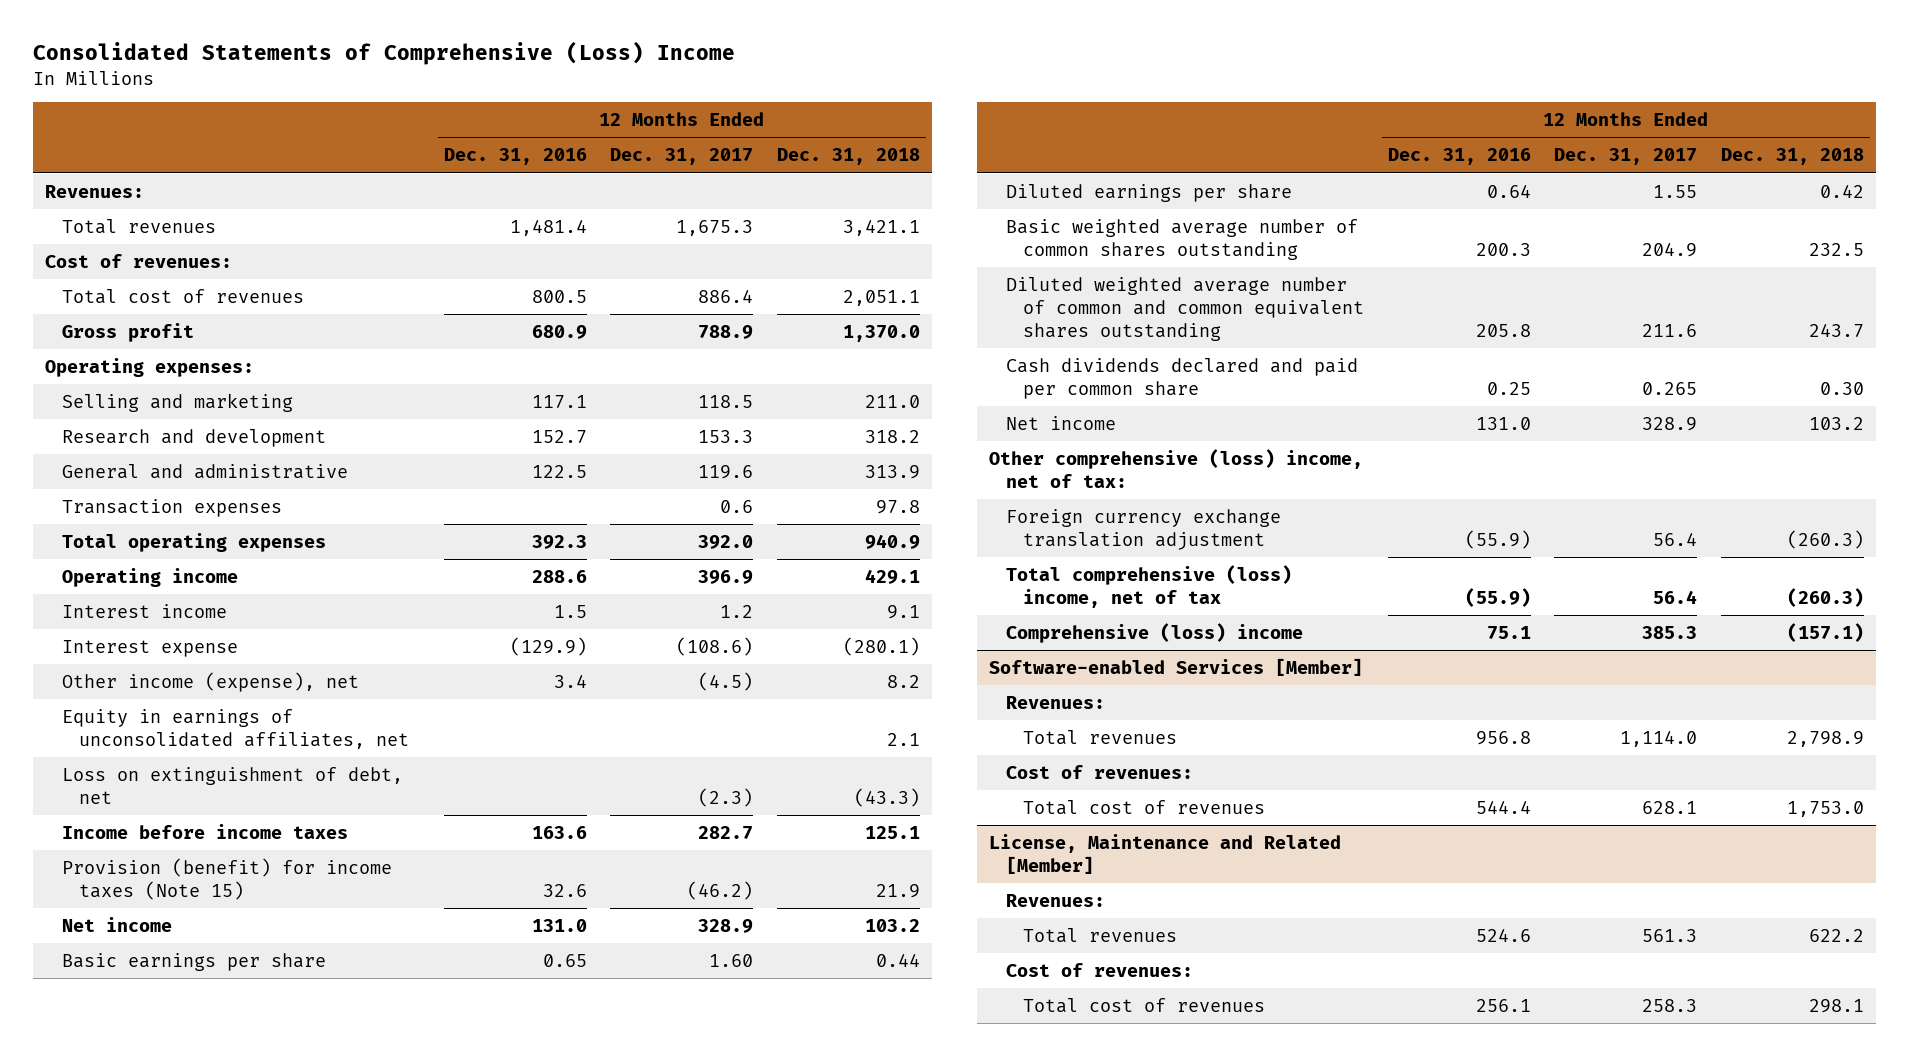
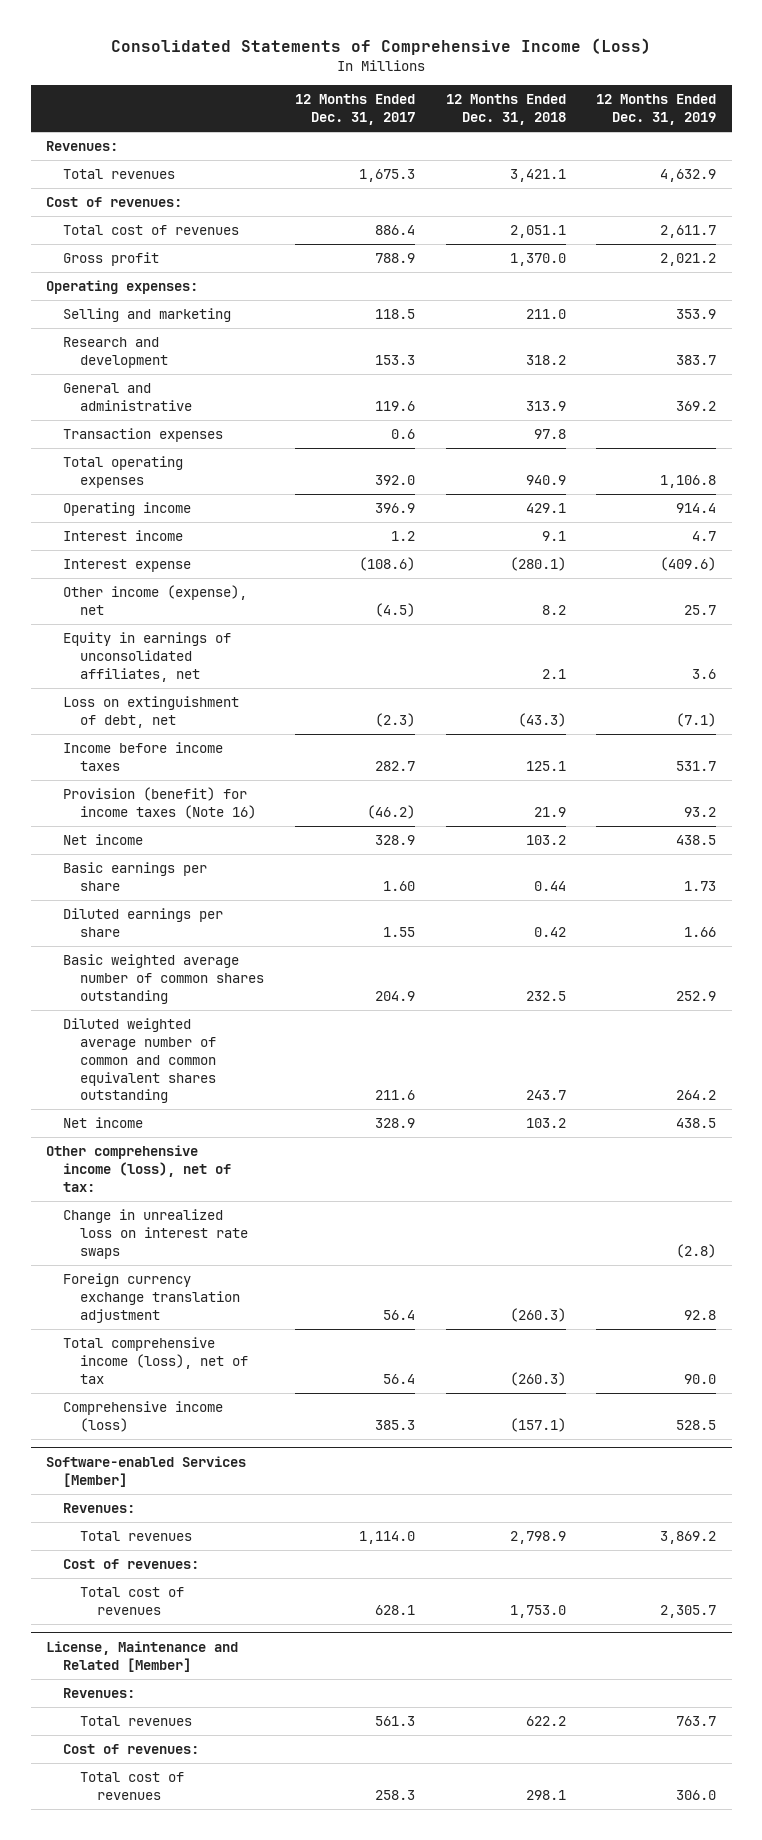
[32,41,735,66] Consolidated Statements of Comprehensive (Loss) Income -> [111,38,652,56] Consolidated Statements of Comprehensive Income (Loss)
[443,148,587,166] Dec. 31, 2016 -> none
none -> [596,94,717,126] 12 Months Ended Dec. 31, 2019
[61,857,392,900] Provision (benefit) for income taxes (Note 15) -> [63,787,257,819] Provision (benefit) for income taxes (Note 16)
[1005,357,1358,399] Cash dividends declared and paid per common share -> none
[988,448,1363,488] Other comprehensive (loss) income, net of tax: -> [45,1145,232,1192] Other comprehensive income (loss), net of tax:
none -> [63,1209,249,1259] Change in unrealized loss on interest rate swaps
[1005,564,1292,608] Total comprehensive (loss) income, net of tax -> [63,1337,249,1384] Total comprehensive income (loss), net of tax
[1005,622,1303,643] Comprehensive (loss) income -> [63,1401,224,1432] Comprehensive income (loss)

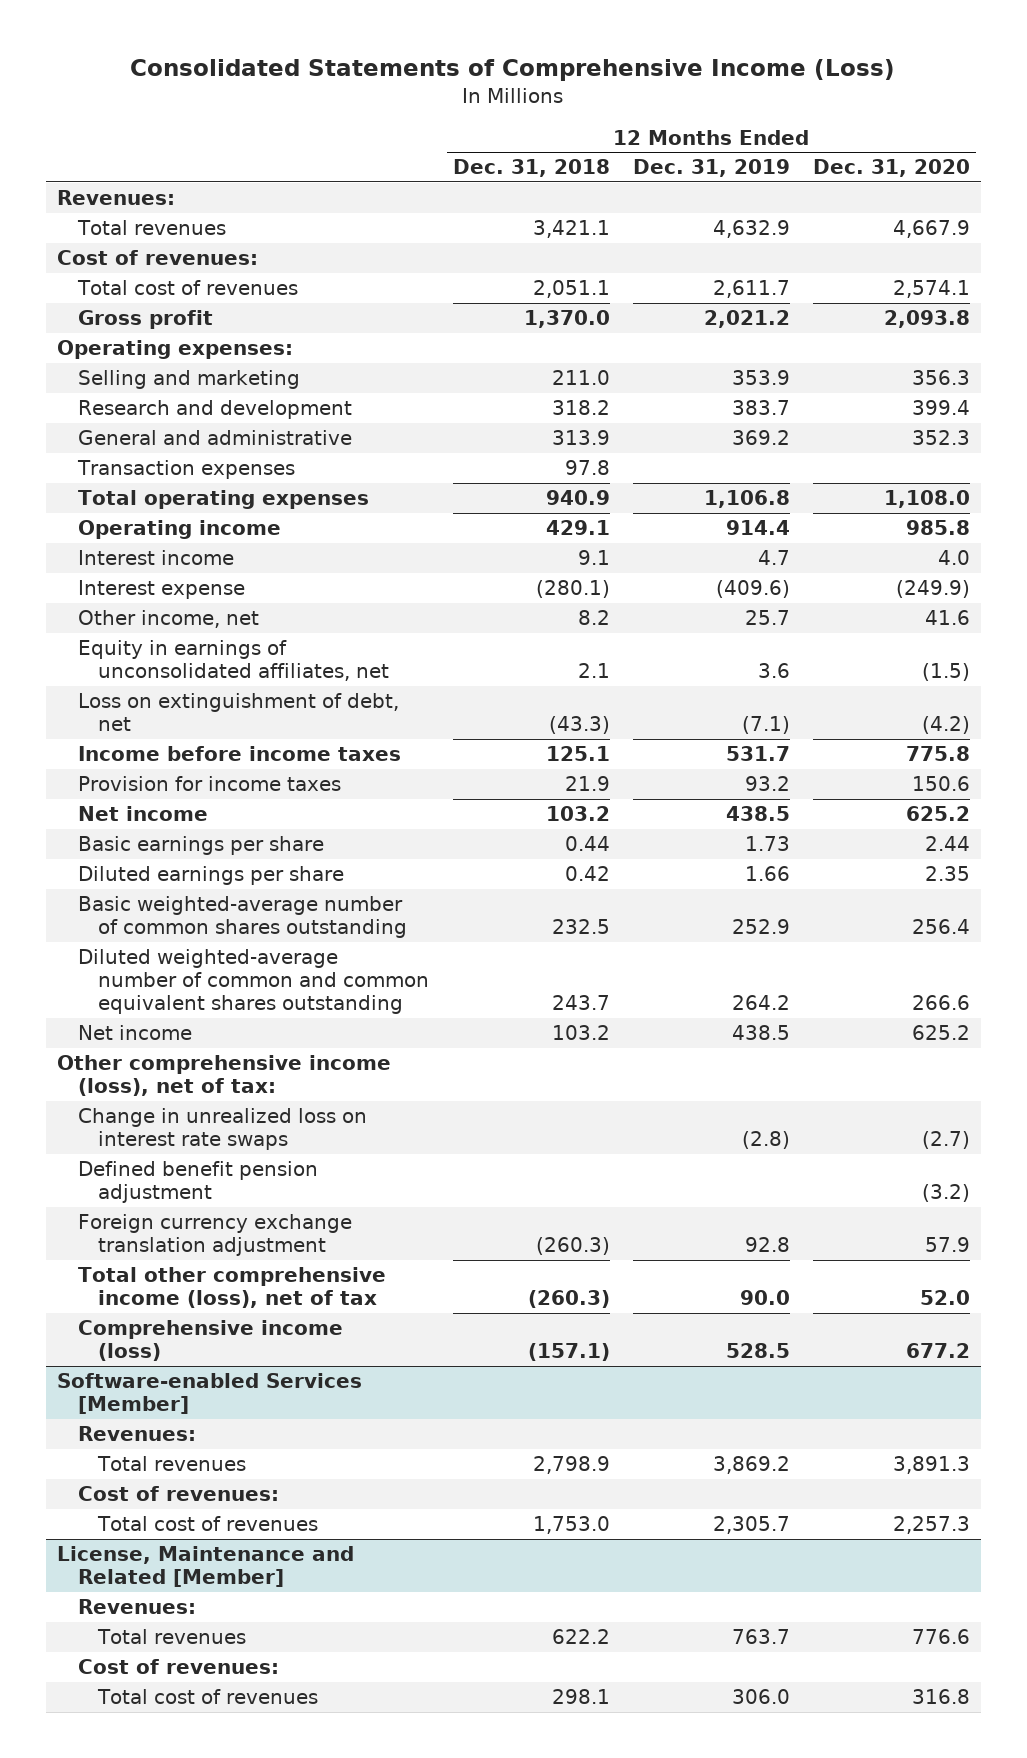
[294,94,415,126] 12 Months Ended Dec. 31, 2017 -> none
none -> [812,159,970,178] Dec. 31, 2020
[63,585,248,615] Other income (expense), net -> [77,609,259,628] Other income, net
[63,787,257,819] Provision (benefit) for income taxes (Note 16) -> [77,775,341,791] Provision for income taxes
[63,954,265,1004] Basic weighted average number of common shares outstanding -> [77,895,408,939] Basic weighted-average number of common shares outstanding
[63,1018,217,1104] Diluted weighted average number of common and common equivalent shares outstanding -> [77,948,430,1015] Diluted weighted-average number of common and common equivalent shares outstanding
none -> [77,1160,318,1204] Defined benefit pension adjustment
[63,1337,249,1384] Total comprehensive income (loss), net of tax -> [77,1266,386,1309] Total other comprehensive income (loss), net of tax

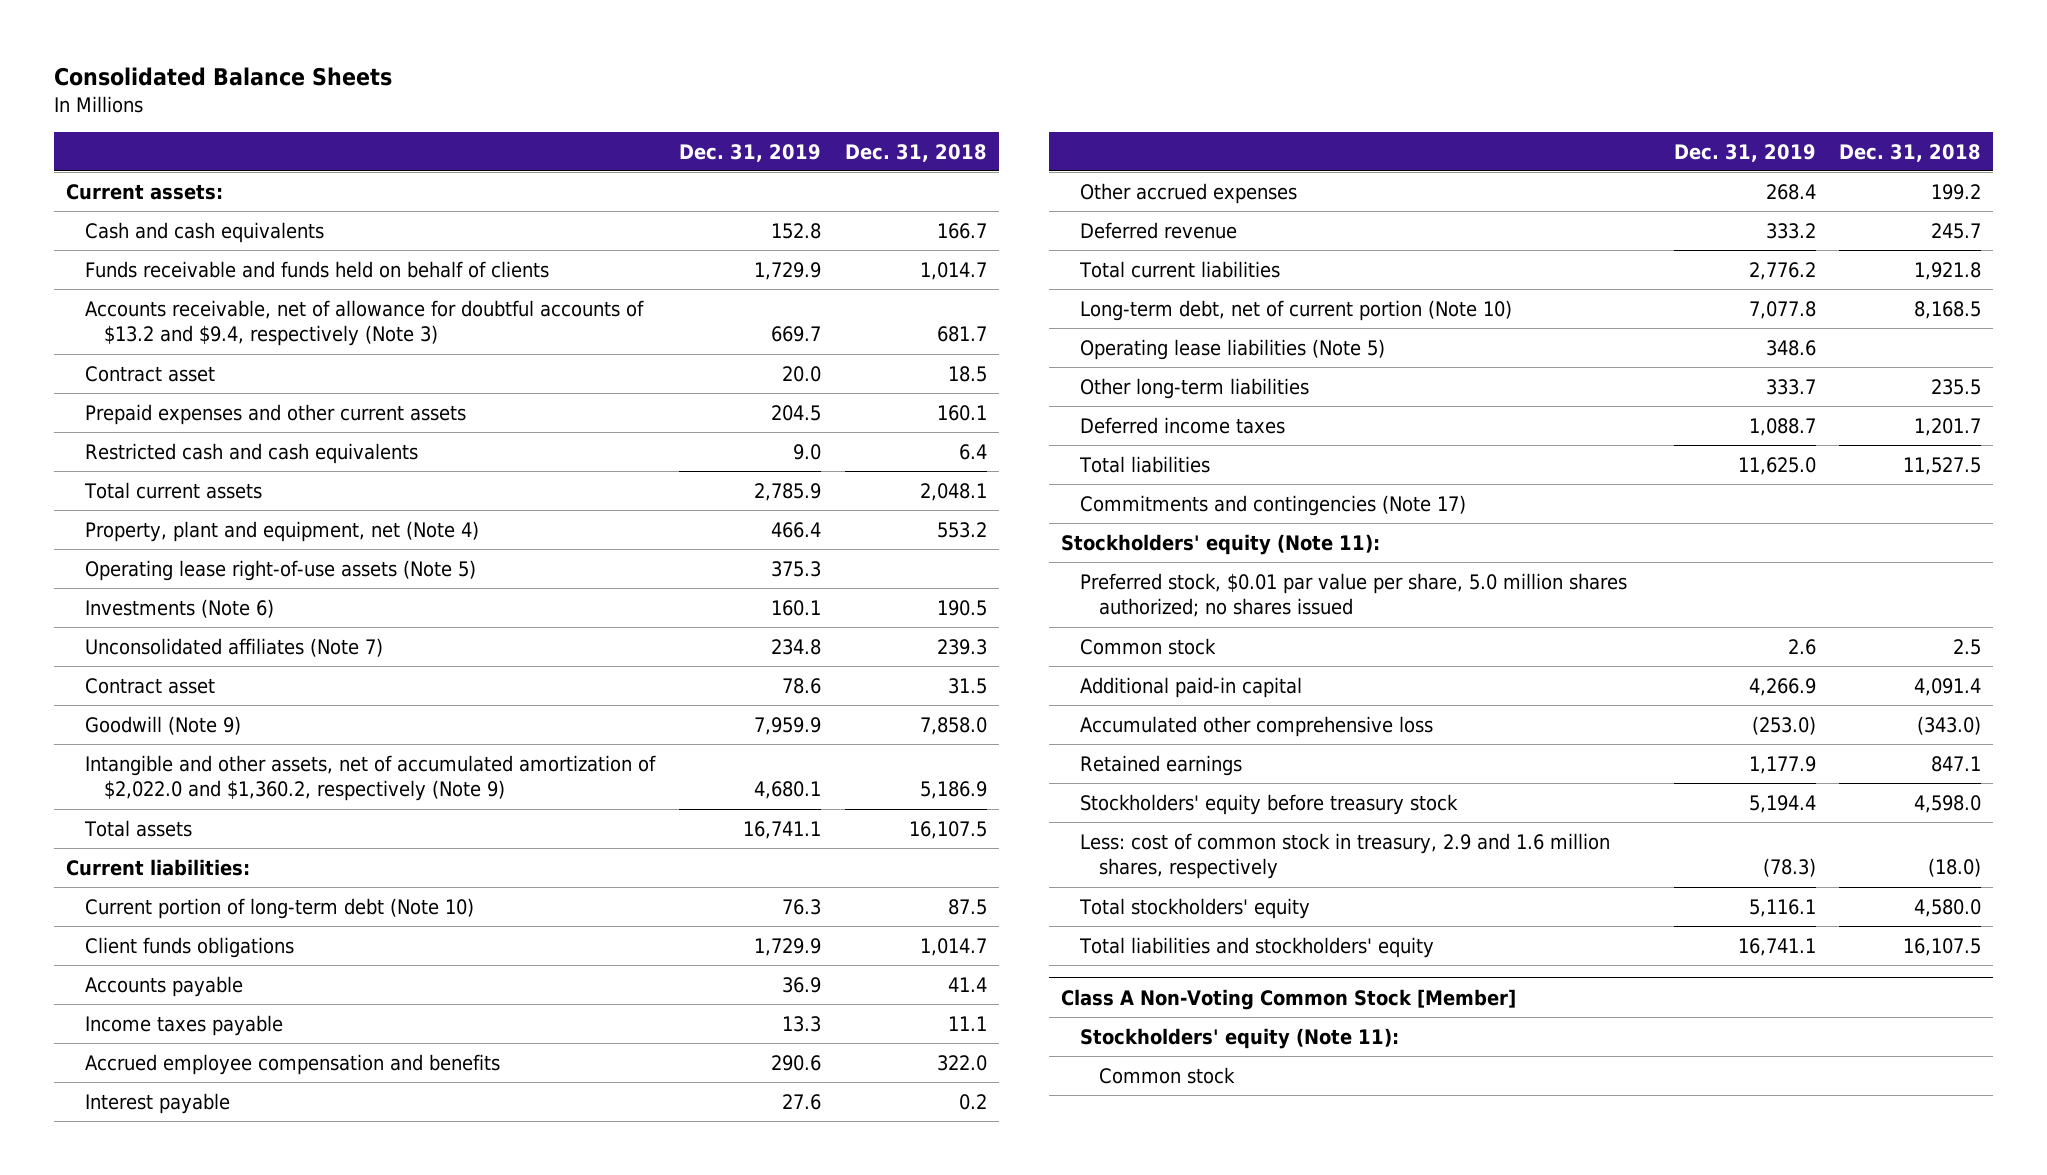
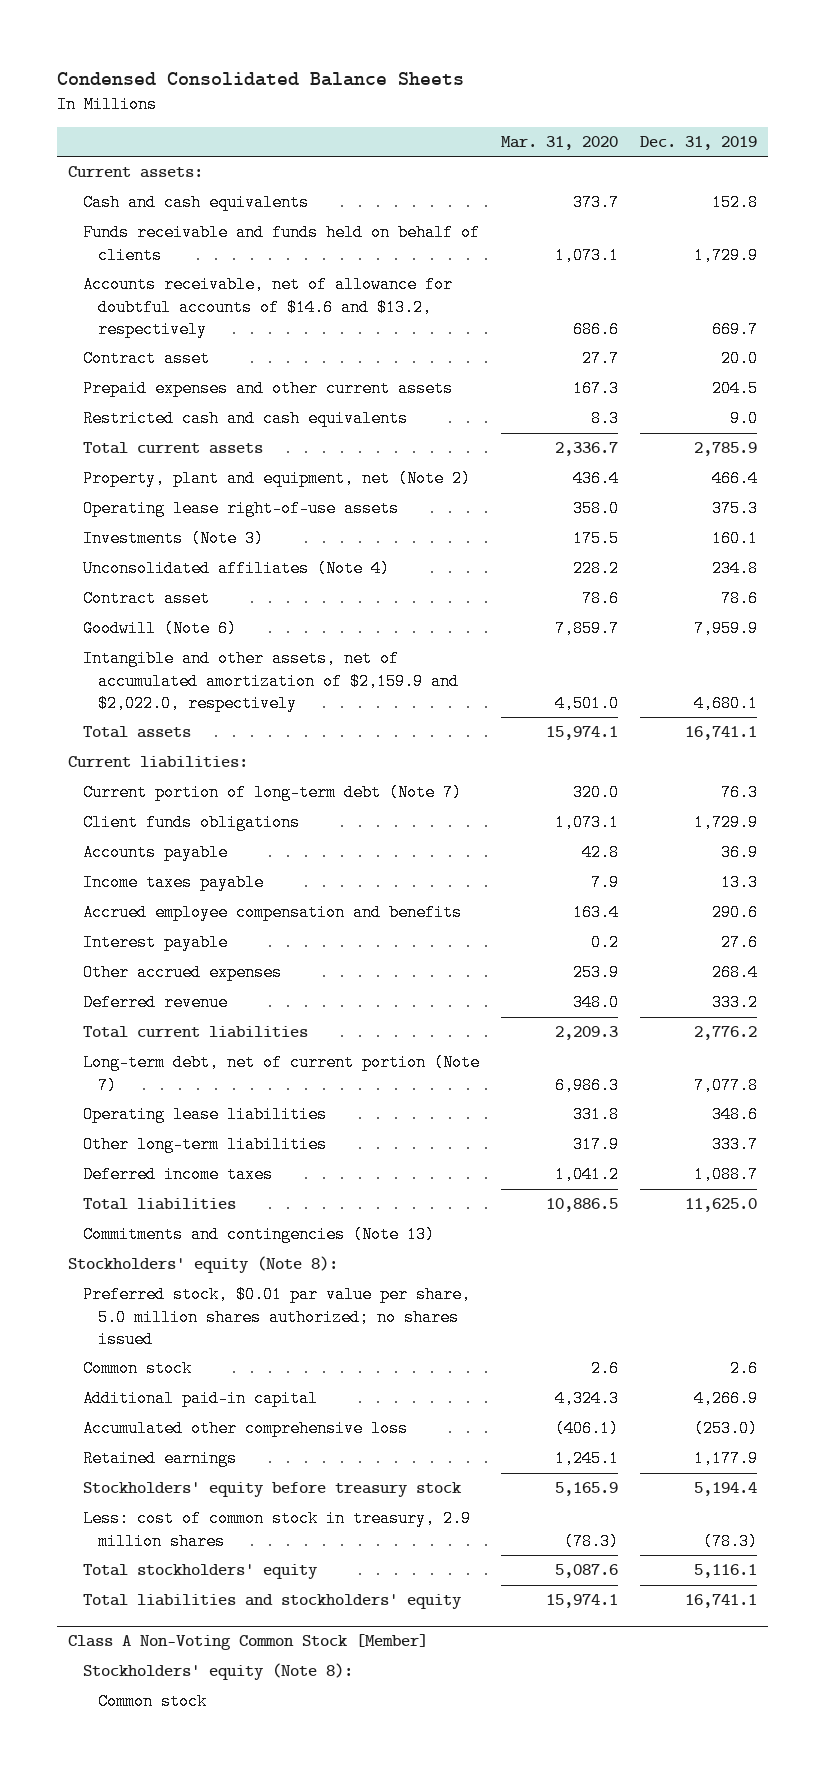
[53,66,392,86] Consolidated Balance Sheets -> [57,71,465,86] Condensed Consolidated Balance Sheets
[844,143,987,162] Dec. 31, 2018 -> none
none -> [501,135,619,150] Mar. 31, 2020
[84,299,644,347] Accounts receivable, net of allowance for doubtful accounts of $13.2 and $9.4, respectively (Note 3) -> [83,276,454,338] Accounts receivable, net of allowance for doubtful accounts of $14.6 and $13.2, respectively
[84,520,479,542] Property, plant and equipment, net (Note 4) -> [83,470,472,488] Property, plant and equipment, net (Note 2)
[84,559,476,581] Operating lease right-of-use assets (Note 5) -> [83,500,400,518] Operating lease right-of-use assets
[84,598,274,618] Investments (Note 6) -> [83,530,265,548] Investments (Note 3)
[84,637,383,657] Unconsolidated affiliates (Note 7) -> [83,560,391,578] Unconsolidated affiliates (Note 4)
[84,715,241,735] Goodwill (Note 9) -> [83,620,238,638] Goodwill (Note 6)
[84,754,656,802] Intangible and other assets, net of accumulated amortization of $2,022.0 and $1,360.2, respectively (Note 9) -> [83,650,460,712] Intangible and other assets, net of accumulated amortization of $2,159.9 and $2,022.0, respectively
[84,897,474,919] Current portion of long-term debt (Note 10) -> [83,784,463,802] Current portion of long-term debt (Note 7)
[1079,299,1512,321] Long-term debt, net of current portion (Note 10) -> [83,1054,481,1094] Long-term debt, net of current portion (Note 7)
[1079,338,1385,360] Operating lease liabilities (Note 5) -> [83,1106,328,1124] Operating lease liabilities
[1079,494,1466,516] Commitments and contingencies (Note 17) -> [83,1226,436,1244] Commitments and contingencies (Note 13)
[1060,533,1380,555] Stockholders' equity (Note 11): -> [68,1256,339,1274] Stockholders' equity (Note 8):
[1079,832,1610,880] Less: cost of common stock in treasury, 2.9 and 1.6 million shares, respectively -> [83,1510,472,1550] Less: cost of common stock in treasury, 2.9 million shares
[1079,1027,1399,1049] Stockholders' equity (Note 11): -> [83,1663,354,1681] Stockholders' equity (Note 8):

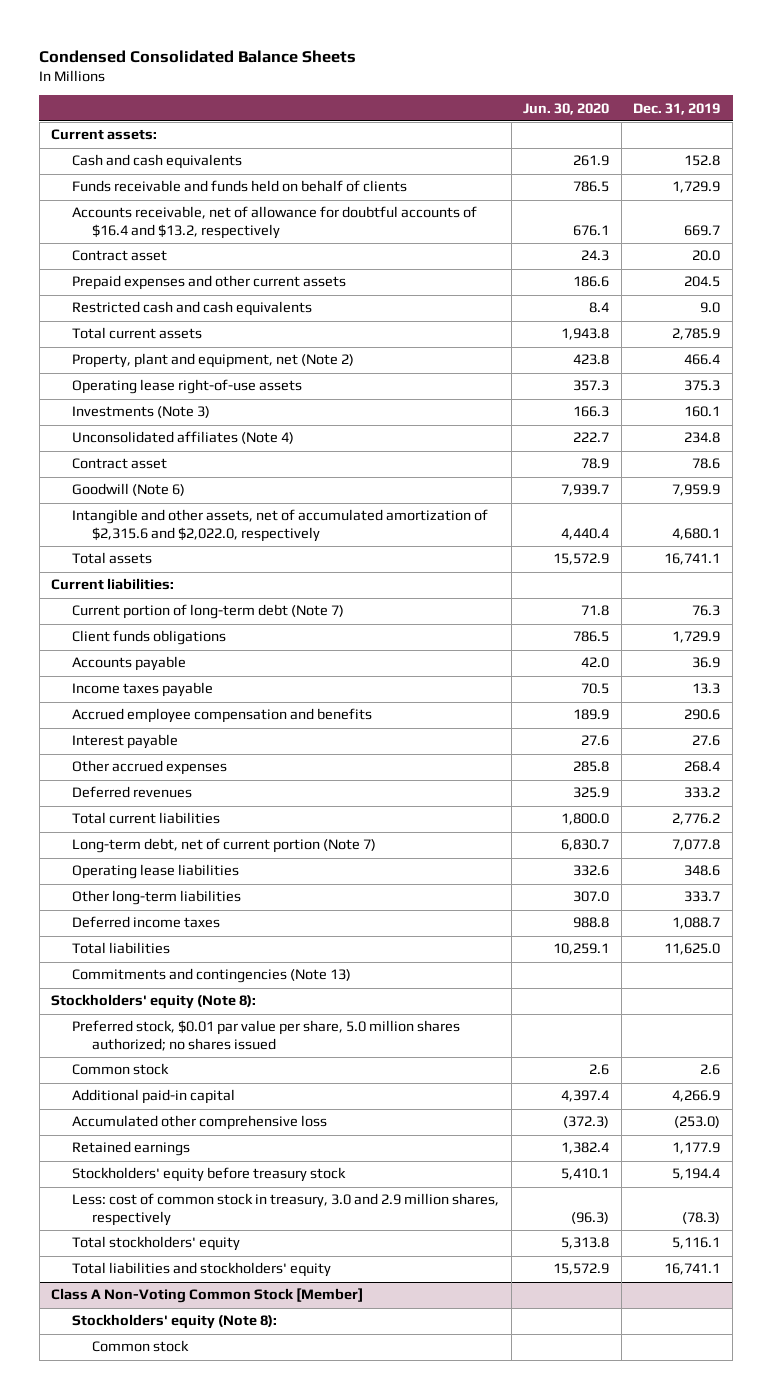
[501,135,619,150] Mar. 31, 2020 -> none
none -> [523,102,610,115] Jun. 30, 2020
[83,276,454,338] Accounts receivable, net of allowance for doubtful accounts of $14.6 and $13.2, respectively -> [71,206,477,239] Accounts receivable, net of allowance for doubtful accounts of $16.4 and $13.2, respectively
[83,650,460,712] Intangible and other assets, net of accumulated amortization of $2,159.9 and $2,022.0, respectively -> [71,509,488,542] Intangible and other assets, net of accumulated amortization of $2,315.6 and $2,022.0, respectively
[83,994,229,1012] Deferred revenue -> [71,786,192,799] Deferred revenues
[83,1510,472,1550] Less: cost of common stock in treasury, 2.9 million shares -> [71,1193,499,1226] Less: cost of common stock in treasury, 3.0 and 2.9 million shares, respectively

